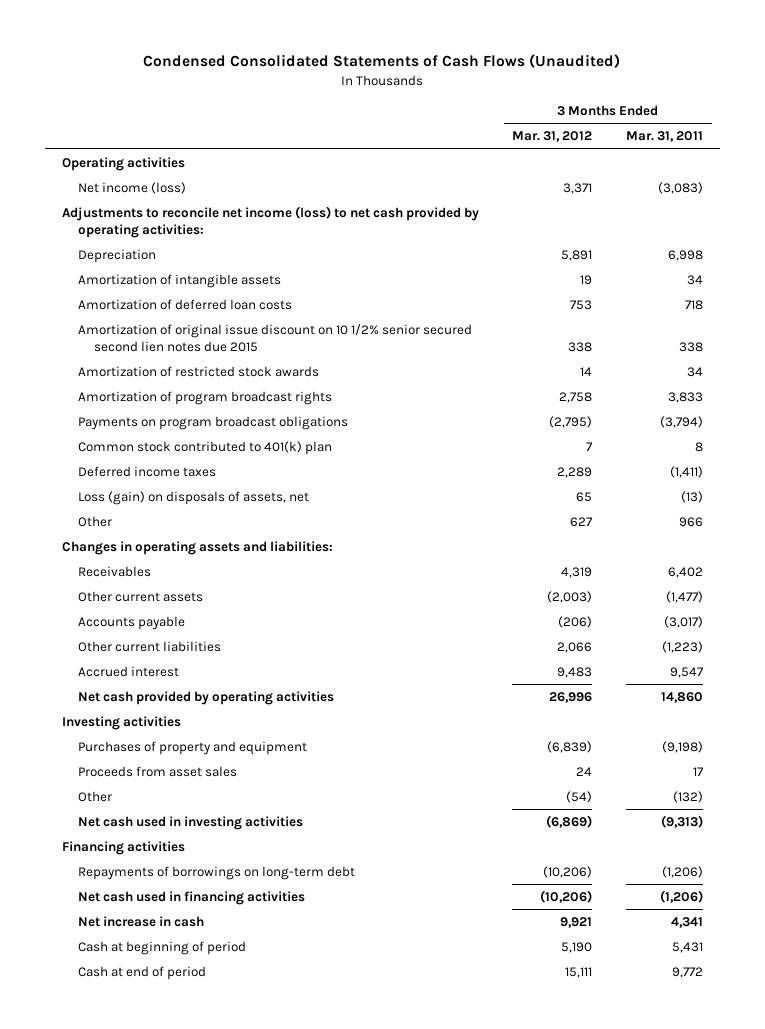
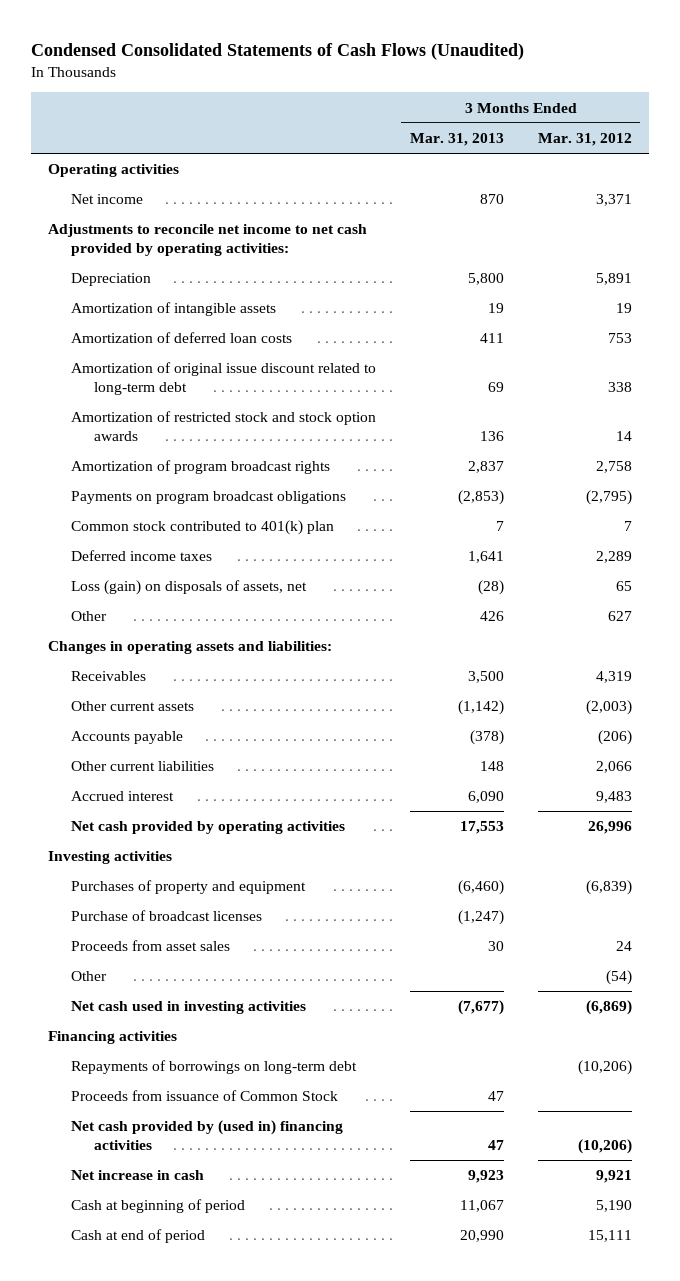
[626,131,704,143] Mar. 31, 2011 -> none
none -> [409,132,504,146] Mar. 31, 2013
[77,181,186,194] Net income (loss) -> [71,194,144,205] Net income
[61,205,479,238] Adjustments to reconcile net income (loss) to net cash provided by operating activities: -> [48,224,368,257] Adjustments to reconcile net income to net cash provided by operating activities:
[77,323,472,352] Amortization of original issue discount on 10 1/2% senior secured second lien notes due 2015 -> [71,362,377,396] Amortization of original issue discount related to long-term debt
[77,365,319,377] Amortization of restricted stock awards -> [71,411,377,442] Amortization of restricted stock and stock option awards
none -> [71,910,263,922] Purchase of broadcast licenses
none -> [71,1090,339,1102] Proceeds from issuance of Common Stock
[77,890,305,905] Net cash used in financing activities -> [71,1120,344,1151] Net cash provided by (used in) financing activities

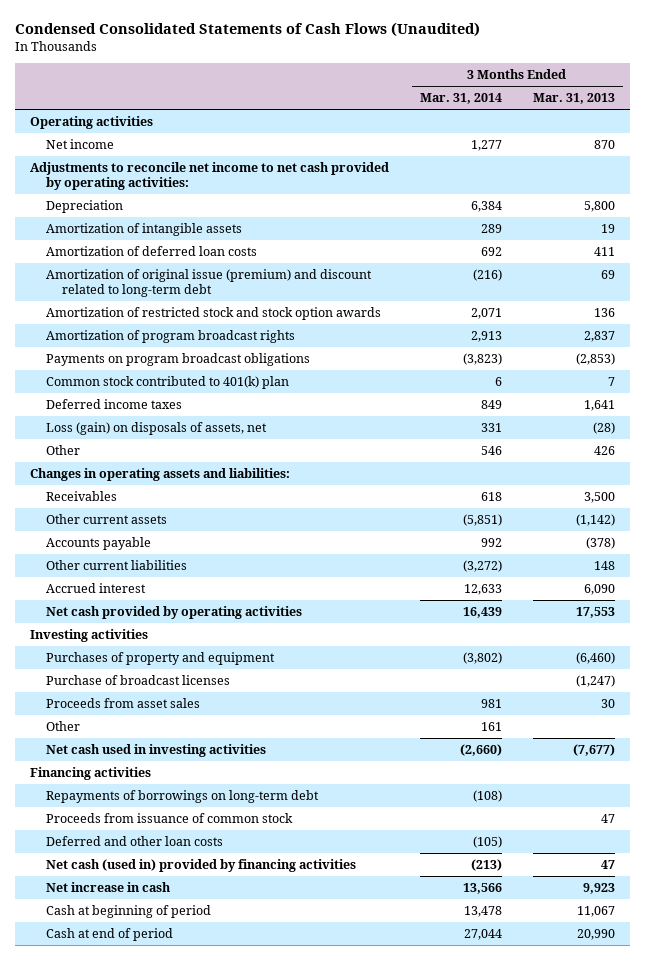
[537,132,632,146] Mar. 31, 2012 -> none
none -> [420,93,503,105] Mar. 31, 2014
[71,362,377,396] Amortization of original issue discount related to long-term debt -> [46,268,373,298] Amortization of original issue (premium) and discount related to long-term debt
[71,1090,339,1102] Proceeds from issuance of Common Stock -> [46,812,294,823] Proceeds from issuance of common stock
none -> [46,835,224,846] Deferred and other loan costs
[71,1120,344,1151] Net cash provided by (used in) financing activities -> [46,858,357,872] Net cash (used in) provided by financing activities

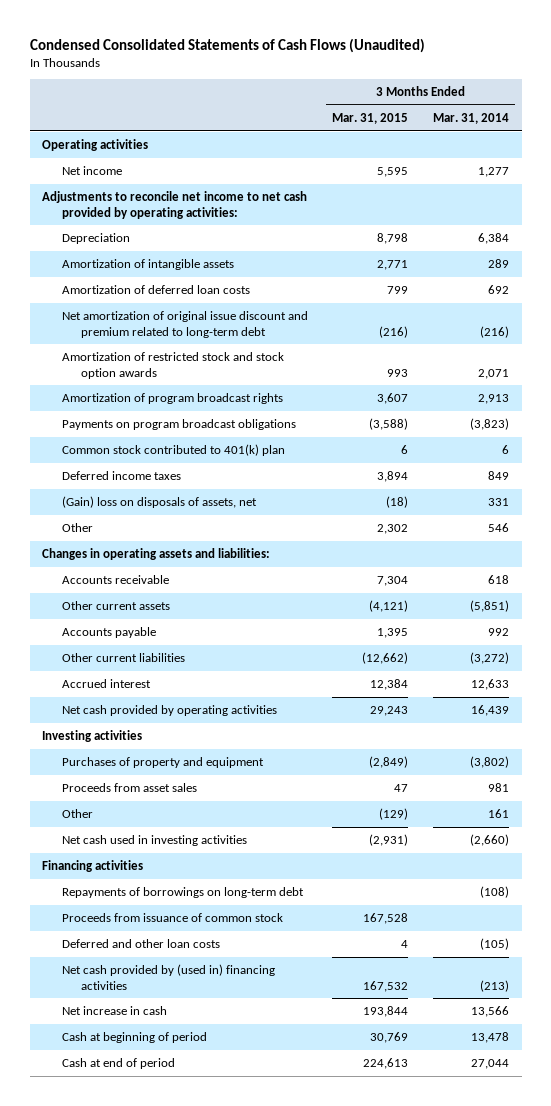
[532,93,615,105] Mar. 31, 2013 -> none
none -> [332,112,409,124] Mar. 31, 2015
[46,268,373,298] Amortization of original issue (premium) and discount related to long-term debt -> [61,310,308,338] Net amortization of original issue discount and premium related to long-term debt
[46,421,268,435] Loss (gain) on disposals of assets, net -> [61,495,257,508] (Gain) loss on disposals of assets, net
[46,490,118,501] Receivables -> [61,574,169,584] Accounts receivable
[46,674,231,685] Purchase of broadcast licenses -> none
[46,858,357,872] Net cash (used in) provided by financing activities -> [61,963,275,990] Net cash provided by (used in) financing activities

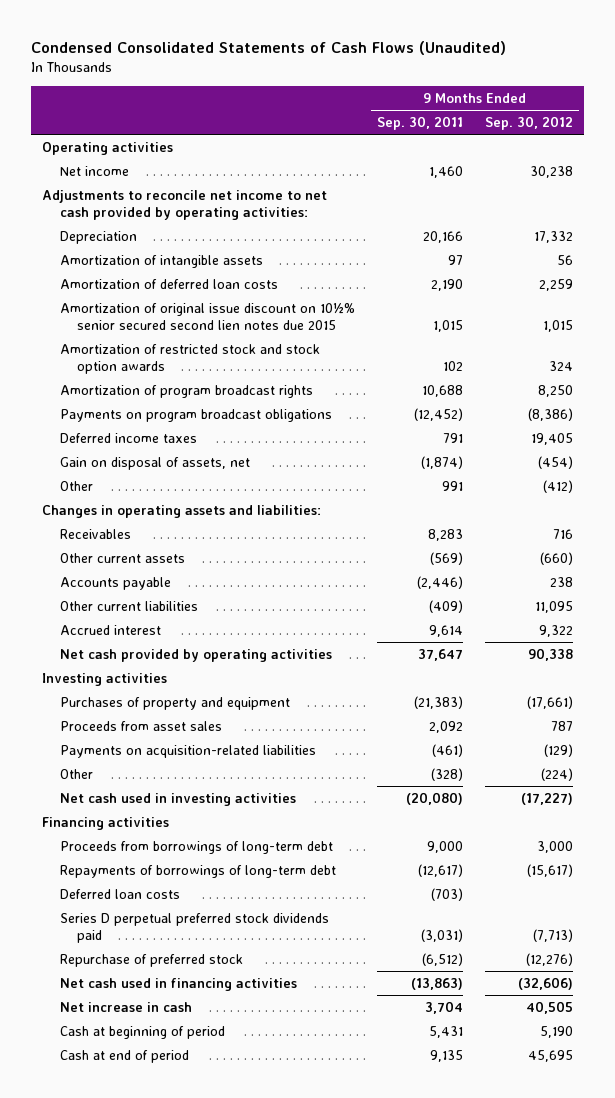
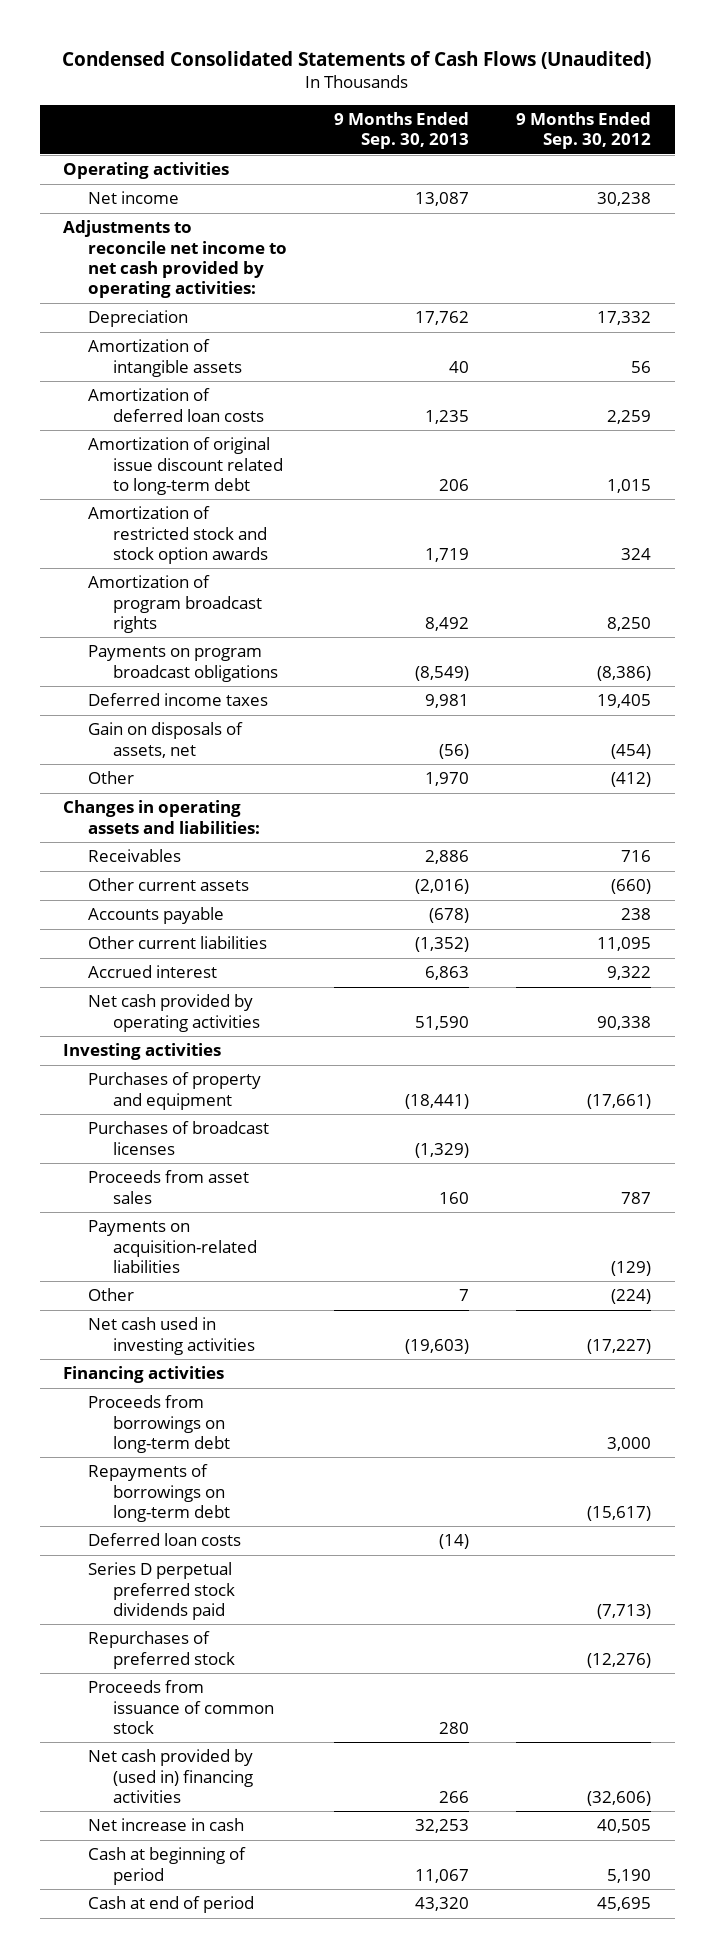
[376,115,463,130] Sep. 30, 2011 -> none
none -> [334,112,470,150] 9 Months Ended Sep. 30, 2013
[59,302,355,330] Amortization of original issue discount on 10½% senior secured second lien notes due 2015 -> [87,437,283,495] Amortization of original issue discount related to long-term debt
[59,456,250,470] Gain on disposal of assets, net -> [87,722,243,758] Gain on disposals of assets, net
none -> [87,1121,269,1155] Purchases of broadcast licenses
[59,840,333,854] Proceeds from borrowings of long-term debt -> [87,1395,230,1453] Proceeds from borrowings on long-term debt
[59,864,336,878] Repayments of borrowings of long-term debt -> [87,1464,230,1522] Repayments of borrowings on long-term debt
[59,953,243,967] Repurchase of preferred stock -> [87,1631,235,1669] Repurchases of preferred stock
none -> [87,1680,274,1734] Proceeds from issuance of common stock
[59,977,297,991] Net cash used in financing activities -> [87,1749,253,1803] Net cash provided by (used in) financing activities

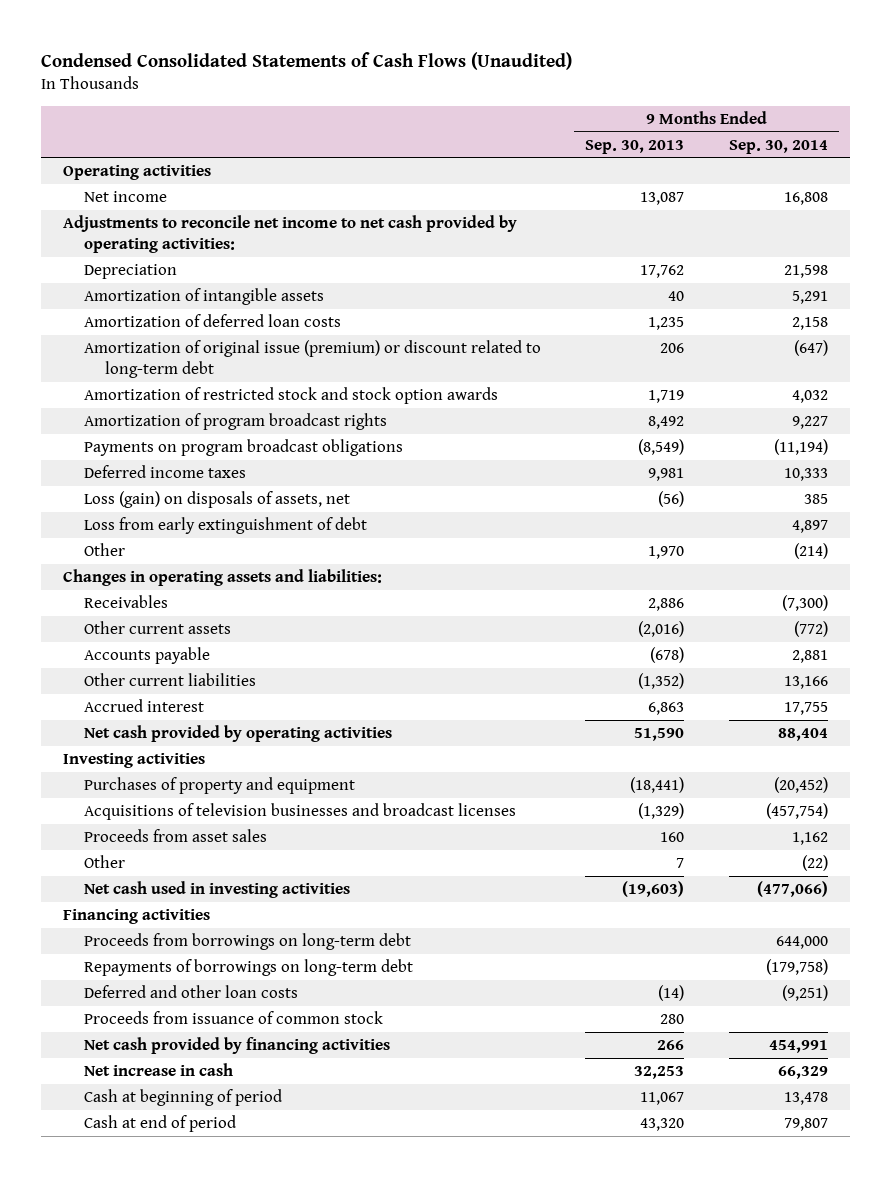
[516,112,652,150] 9 Months Ended Sep. 30, 2012 -> none
none -> [728,139,828,154] Sep. 30, 2014
[87,437,283,495] Amortization of original issue discount related to long-term debt -> [83,340,541,379] Amortization of original issue (premium) or discount related to long-term debt
[87,722,243,758] Gain on disposals of assets, net -> [83,491,350,509] Loss (gain) on disposals of assets, net
none -> [83,517,367,535] Loss from early extinguishment of debt
[87,1121,269,1155] Purchases of broadcast licenses -> [83,803,516,821] Acquisitions of television businesses and broadcast licenses
[87,1220,257,1273] Payments on acquisition-related liabilities -> none
[87,1562,235,1620] Series D perpetual preferred stock dividends paid -> none
[87,1631,235,1669] Repurchases of preferred stock -> none
[87,1533,241,1547] Deferred loan costs -> [83,985,298,999] Deferred and other loan costs
[87,1749,253,1803] Net cash provided by (used in) financing activities -> [83,1037,390,1055] Net cash provided by financing activities

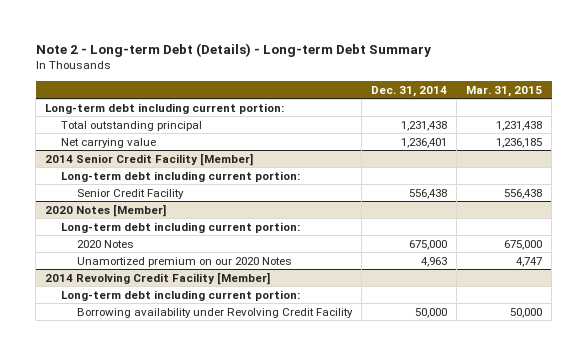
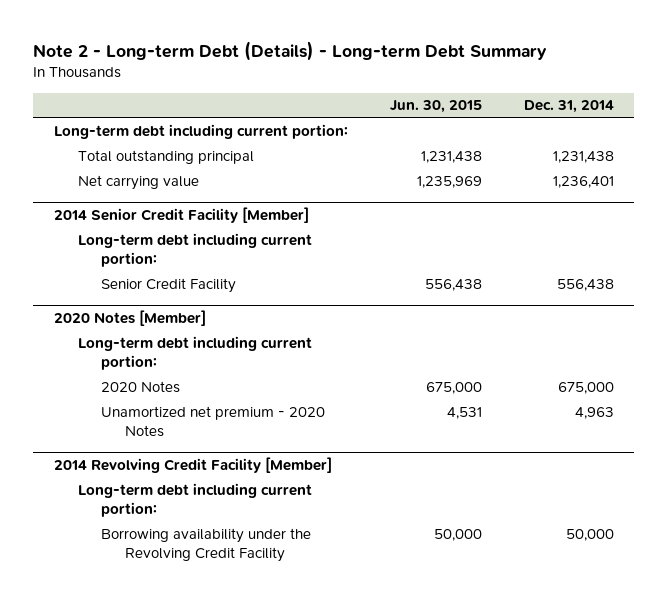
[466,85,543,97] Mar. 31, 2015 -> none
none -> [389,100,482,114] Jun. 30, 2015
[77,256,293,267] Unamortized premium on our 2020 Notes -> [101,405,326,437] Unamortized net premium - 2020 Notes
[77,307,354,318] Borrowing availability under Revolving Credit Facility -> [101,527,312,562] Borrowing availability under the Revolving Credit Facility

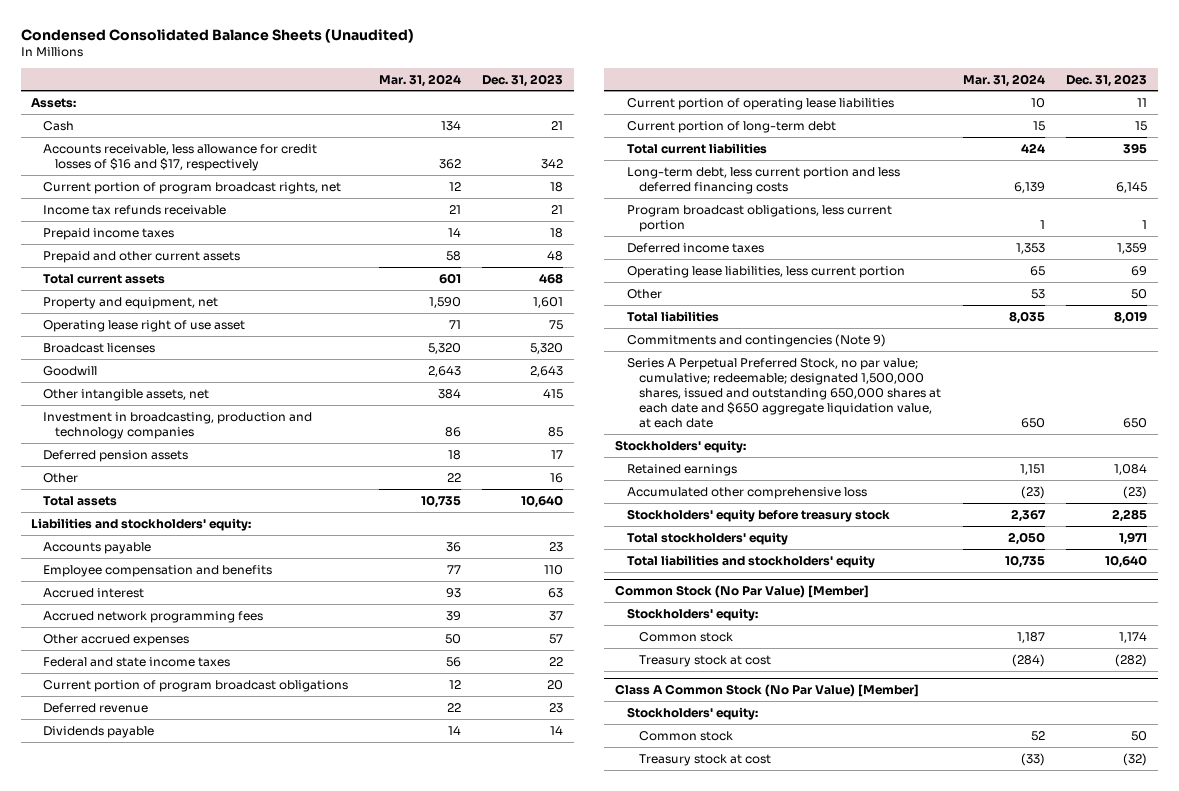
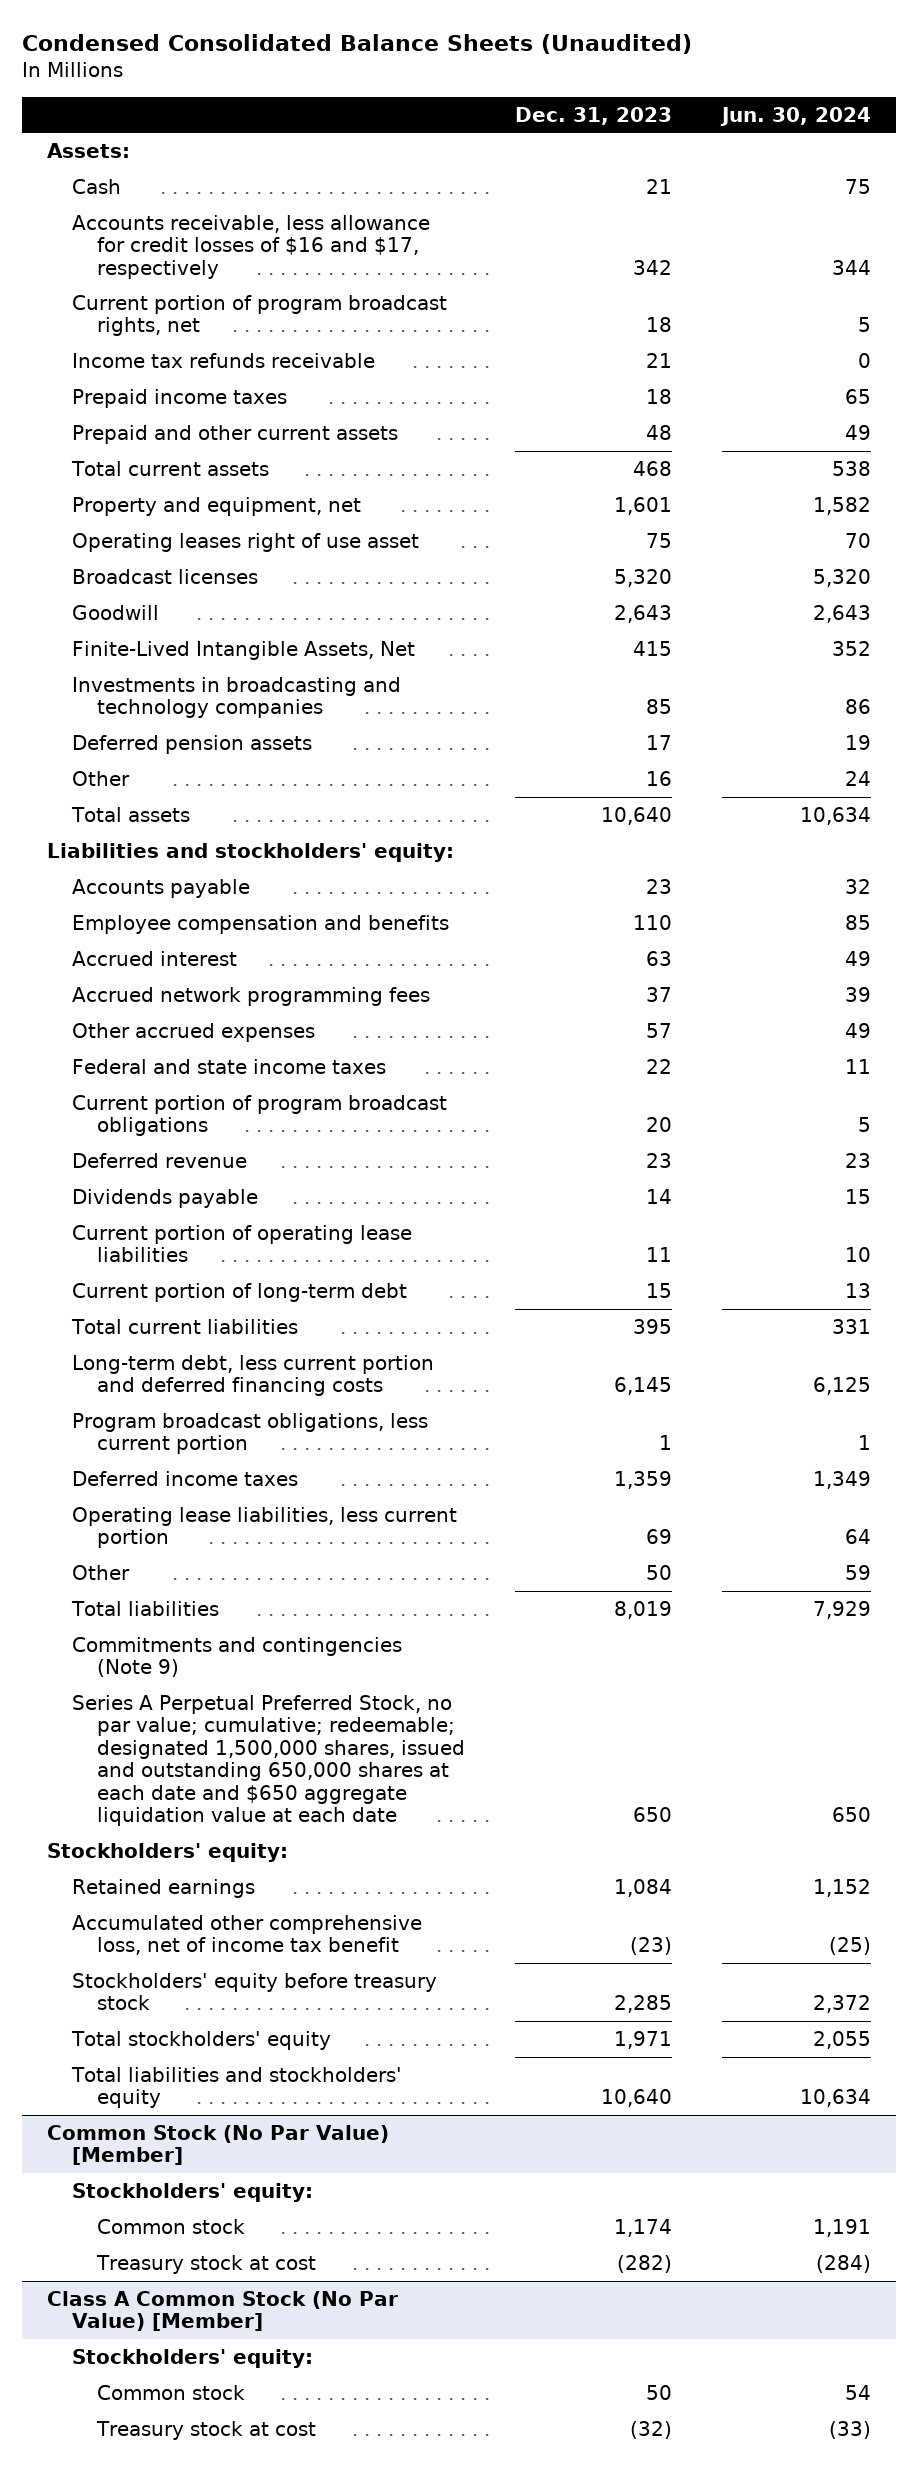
[378,73,461,87] Mar. 31, 2024 -> none
none -> [720,106,872,126] Jun. 30, 2024
[43,319,246,332] Operating lease right of use asset -> [71,532,419,552] Operating leases right of use asset
[43,388,210,401] Other intangible assets, net -> [71,640,415,660] Finite-Lived Intangible Assets, Net
[43,411,313,439] Investment in broadcasting, production and technology companies -> [71,676,401,719] Investments in broadcasting and technology companies
[627,166,901,194] Long-term debt, less current portion and less deferred financing costs -> [71,1354,434,1397] Long-term debt, less current portion and deferred financing costs
[627,357,942,429] Series A Perpetual Preferred Stock, no par value; cumulative; redeemable; designated 1,500,000 shares, issued and outstanding 650,000 shares at each date and $650 aggregate liquidation value, at each date -> [71,1694,465,1827] Series A Perpetual Preferred Stock, no par value; cumulative; redeemable; designated 1,500,000 shares, issued and outstanding 650,000 shares at each date and $650 aggregate liquidation value at each date
[627,486,868,499] Accumulated other comprehensive loss -> [71,1914,422,1956] Accumulated other comprehensive loss, net of income tax benefit

